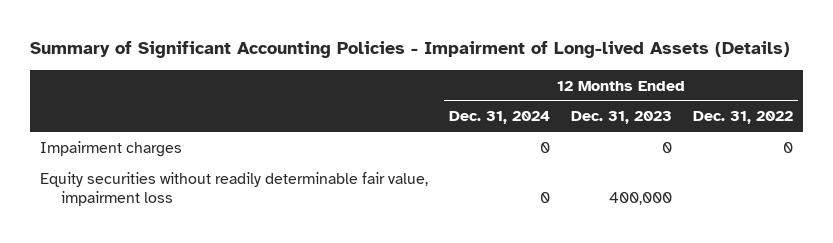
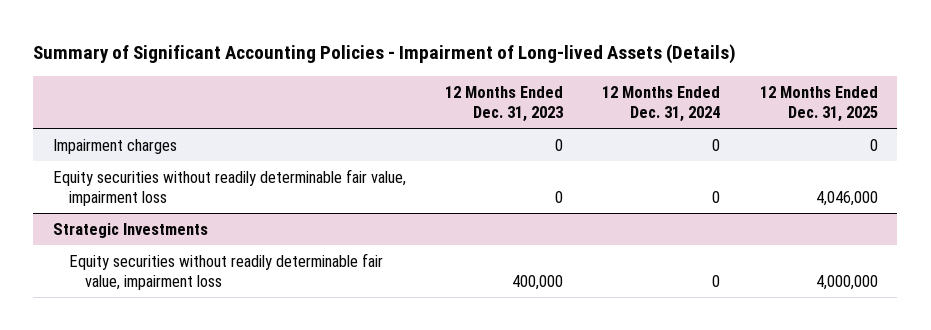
[692,111,793,125] Dec. 31, 2022 -> none
none -> [759,85,878,122] 12 Months Ended Dec. 31, 2025
none -> [52,168,406,207] Equity securities without readily determinable fair value, impairment loss
none -> [52,222,208,238] Strategic Investments

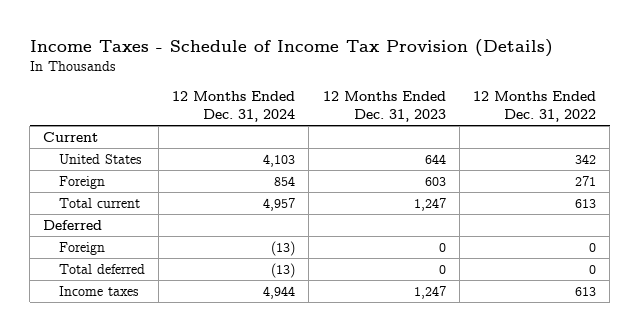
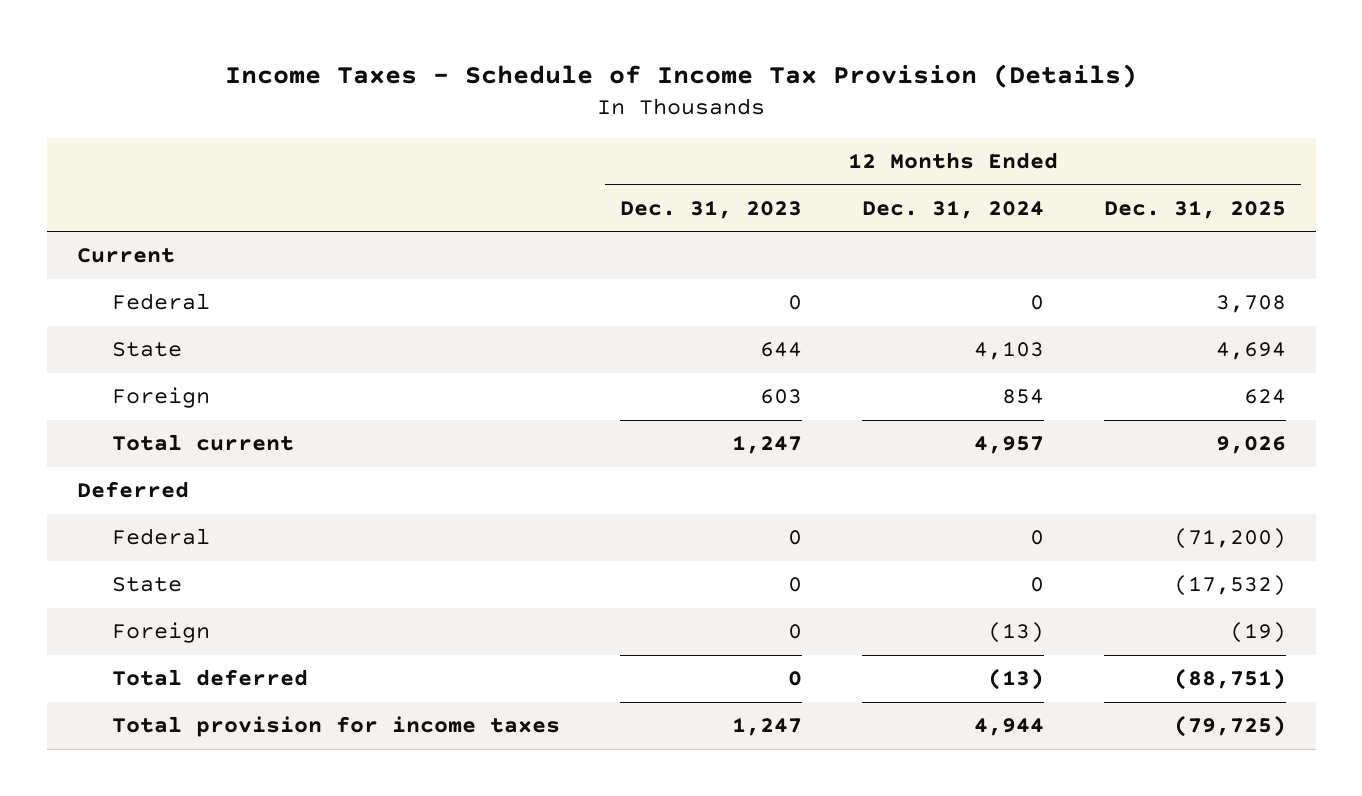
[473,91,597,122] 12 Months Ended Dec. 31, 2022 -> none
none -> [1103,199,1286,219] Dec. 31, 2025
none -> [111,293,210,311] Federal
[58,154,142,165] United States -> [111,342,182,358] State
none -> [111,528,210,546] Federal
none -> [111,577,182,593] State
[58,286,139,297] Income taxes -> [111,716,560,738] Total provision for income taxes

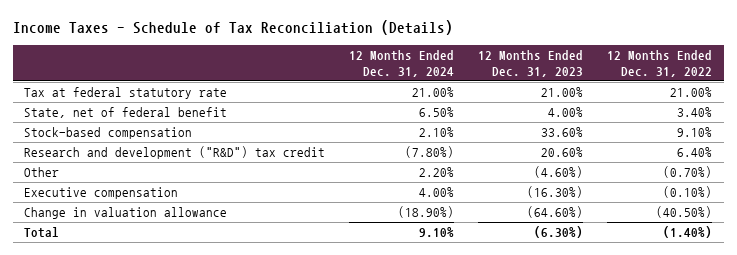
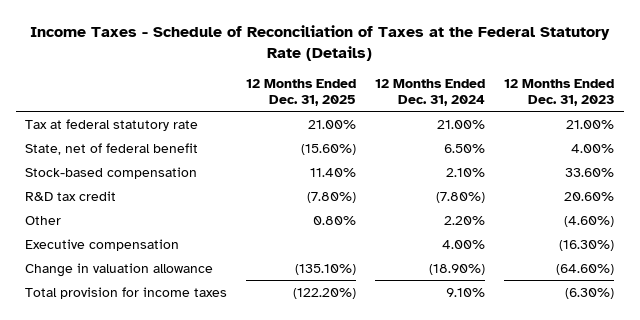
[12,20,453,36] Income Taxes - Schedule of Tax Reconciliation (Details) -> [29,24,610,61] Income Taxes - Schedule of Reconciliation of Taxes at the Federal Statutory Rate (Details)
[607,49,713,77] 12 Months Ended Dec. 31, 2022 -> none
none -> [246,78,357,106] 12 Months Ended Dec. 31, 2025
[24,145,326,159] Research and development ("R&D") tax credit -> [25,190,117,201] R&D tax credit
[24,226,60,238] Total -> [25,286,228,299] Total provision for income taxes

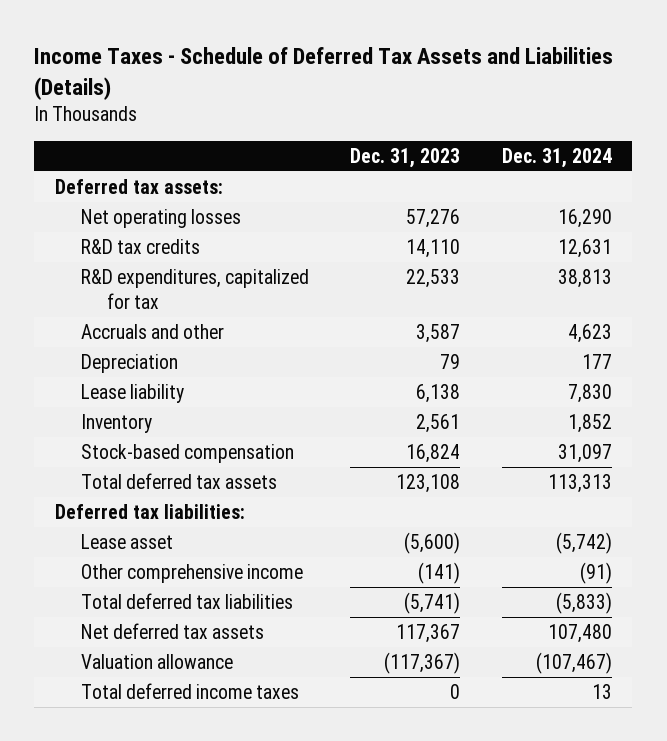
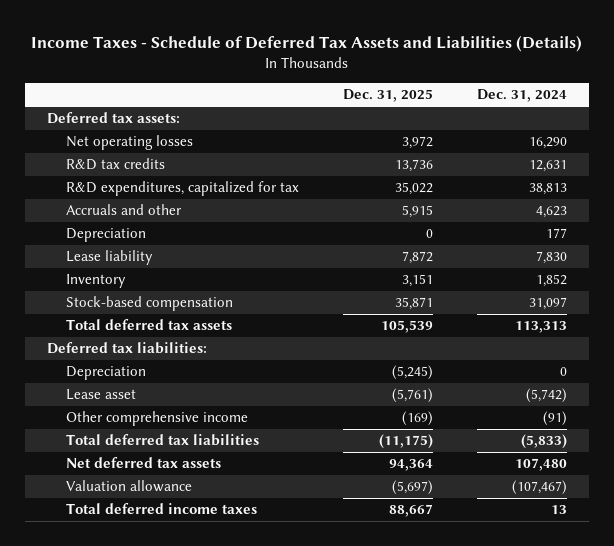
[350,147,461,168] Dec. 31, 2023 -> none
none -> [342,89,433,103] Dec. 31, 2025
none -> [65,366,146,381] Depreciation

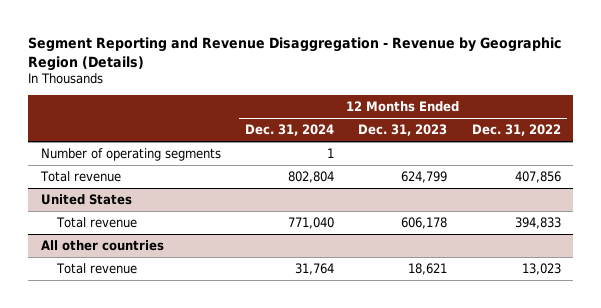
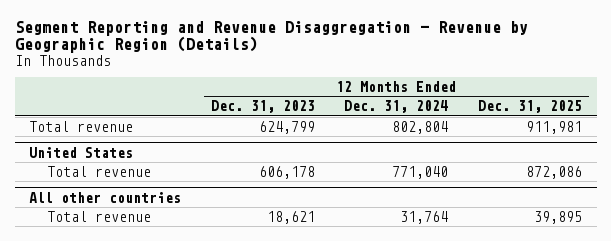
[471,124,561,137] Dec. 31, 2022 -> none
none -> [477,100,582,114] Dec. 31, 2025
[40,147,221,161] Number of operating segments -> none

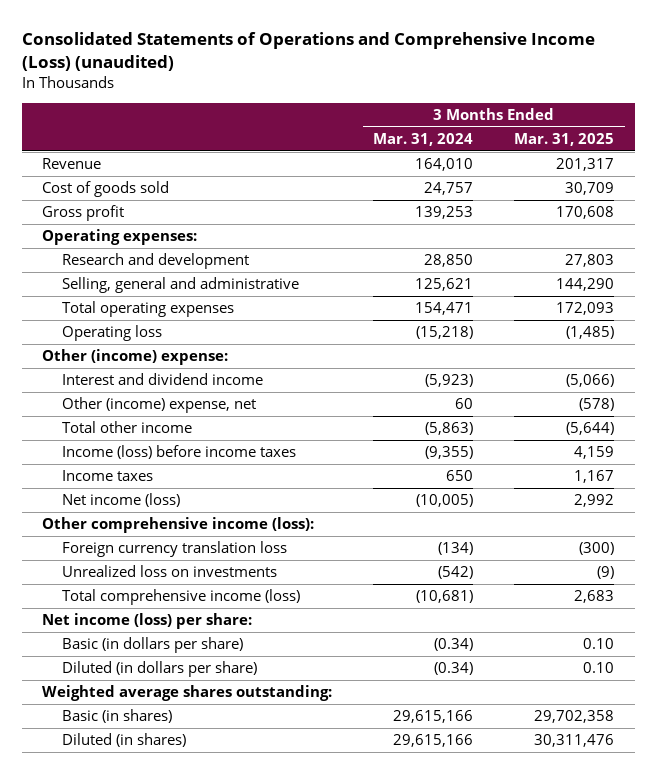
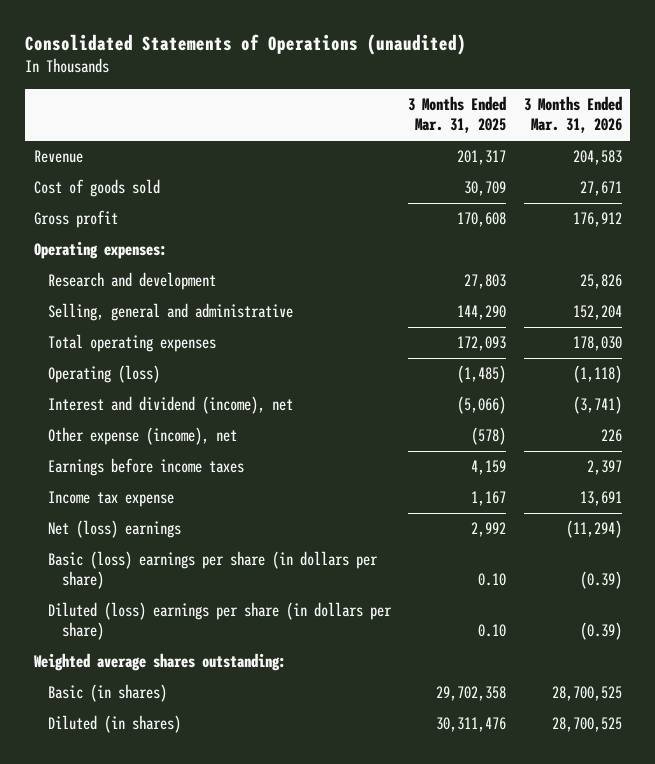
[21,31,595,71] Consolidated Statements of Operations and Comprehensive Income (Loss) (unaudited) -> [24,34,466,56] Consolidated Statements of Operations (unaudited)
[373,133,474,147] Mar. 31, 2024 -> none
none -> [523,96,622,134] 3 Months Ended Mar. 31, 2026
[42,349,229,366] Other (income) expense: -> none
[61,421,192,434] Total other income -> none
[42,517,315,534] Other comprehensive income (loss): -> none
[61,541,287,558] Foreign currency translation loss -> none
[61,565,277,578] Unrealized loss on investments -> none
[61,589,300,606] Total comprehensive income (loss) -> none
[42,613,253,630] Net income (loss) per share: -> none
[61,325,162,342] Operating loss -> [47,365,160,384] Operating (loss)
[61,373,263,386] Interest and dividend income -> [47,396,293,415] Interest and dividend (income), net
[61,397,256,414] Other (income) expense, net -> [47,427,237,446] Other expense (income), net
[61,445,296,460] Income (loss) before income taxes -> [47,458,244,477] Earnings before income taxes
[61,470,153,482] Income taxes -> [47,491,174,508] Income tax expense
[61,493,180,508] Net income (loss) -> [47,520,181,539] Net (loss) earnings
[61,637,243,654] Basic (in dollars per share) -> [47,551,378,590] Basic (loss) earnings per share (in dollars per share)
[61,661,257,678] Diluted (in dollars per share) -> [47,602,392,641] Diluted (loss) earnings per share (in dollars per share)

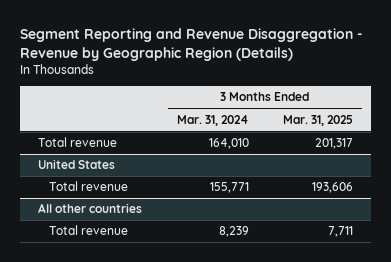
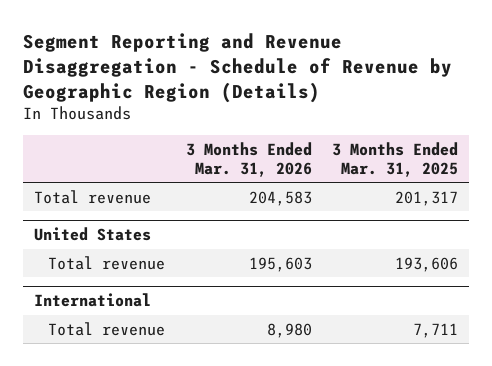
[20,27,364,61] Segment Reporting and Revenue Disaggregation - Revenue by Geographic Region (Details) -> [23,33,453,103] Segment Reporting and Revenue Disaggregation - Schedule of Revenue by Geographic Region (Details)
[176,114,249,126] Mar. 31, 2024 -> none
none -> [185,141,312,178] 3 Months Ended Mar. 31, 2026
[37,203,142,214] All other countries -> [33,293,151,308] International

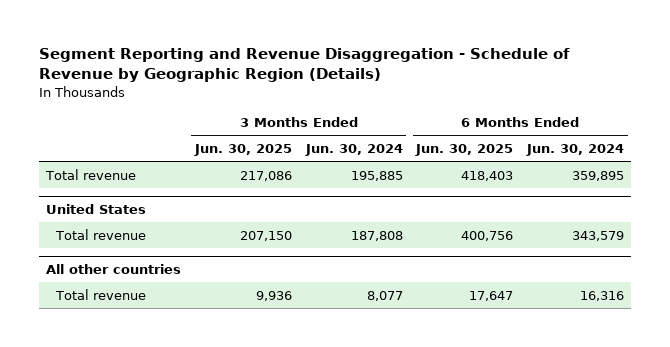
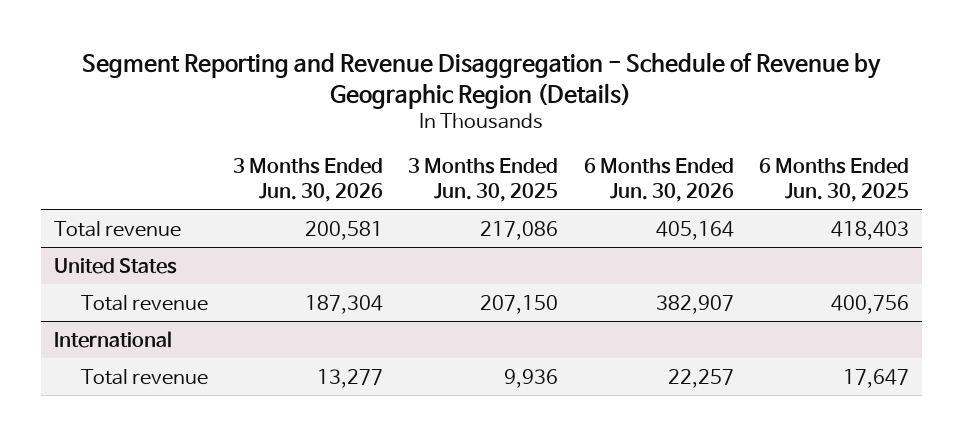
[304,144,403,157] Jun. 30, 2024 -> none
[526,144,625,157] Jun. 30, 2024 -> none
none -> [233,157,384,202] 3 Months Ended Jun. 30, 2026
none -> [583,157,734,202] 6 Months Ended Jun. 30, 2026
[46,263,182,274] All other countries -> [53,330,172,348] International

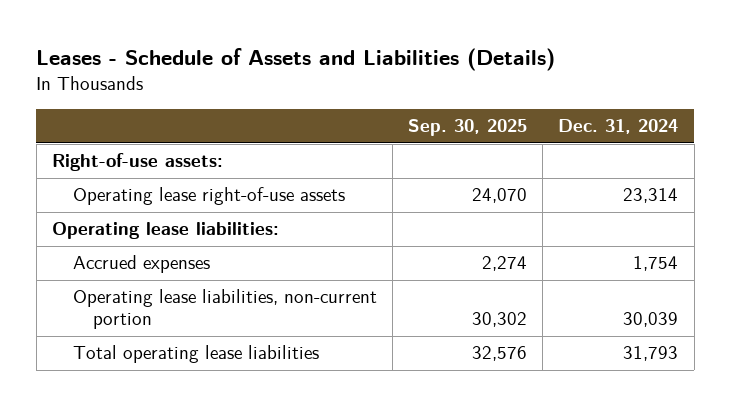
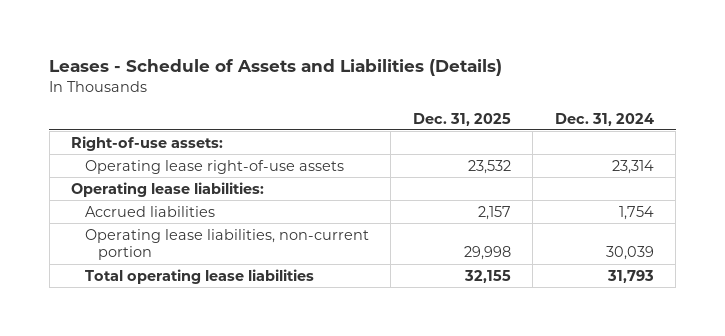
[408,119,528,137] Sep. 30, 2025 -> none
none -> [412,112,511,126] Dec. 31, 2025
[72,255,210,274] Accrued expenses -> [84,205,215,217] Accrued liabilities

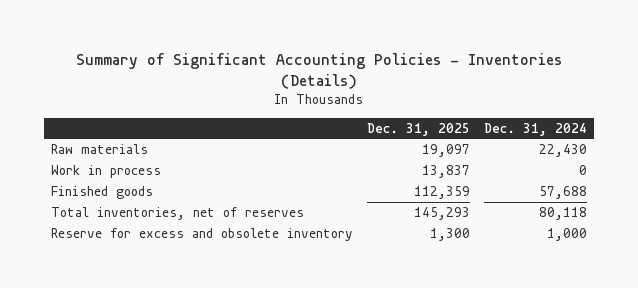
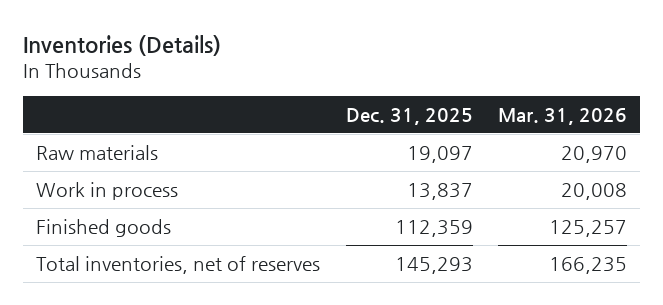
[75,52,562,89] Summary of Significant Accounting Policies - Inventories (Details) -> [22,34,221,56] Inventories (Details)
[484,122,588,136] Dec. 31, 2024 -> none
none -> [498,107,628,125] Mar. 31, 2026
[50,228,353,242] Reserve for excess and obsolete inventory -> none

